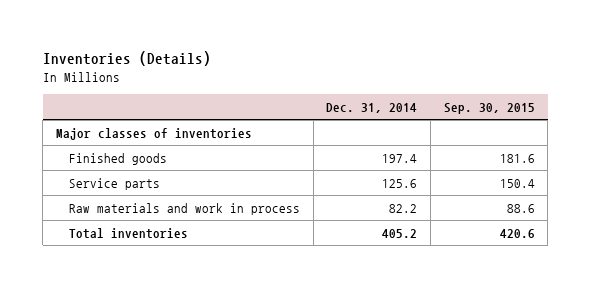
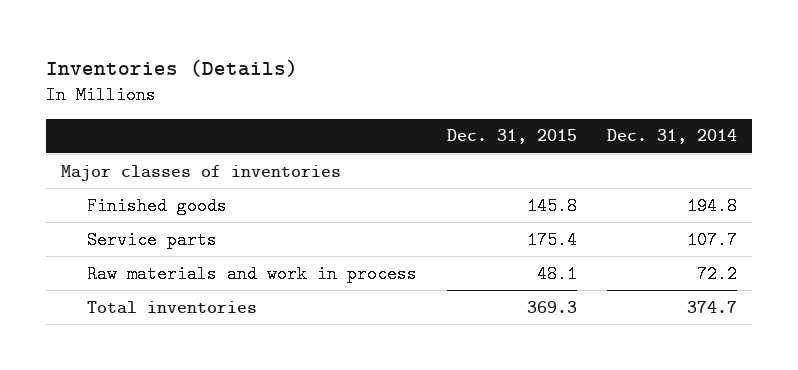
[443,102,535,114] Sep. 30, 2015 -> none
none -> [447,129,578,145] Dec. 31, 2015
[382,153,418,163] 197.4 -> [687,196,738,215] 194.8
[382,178,418,188] 125.6 -> [687,230,738,249] 107.7
[389,203,418,213] 82.2 -> [697,264,738,283] 72.2
[382,228,418,238] 405.2 -> [687,300,738,313] 374.7

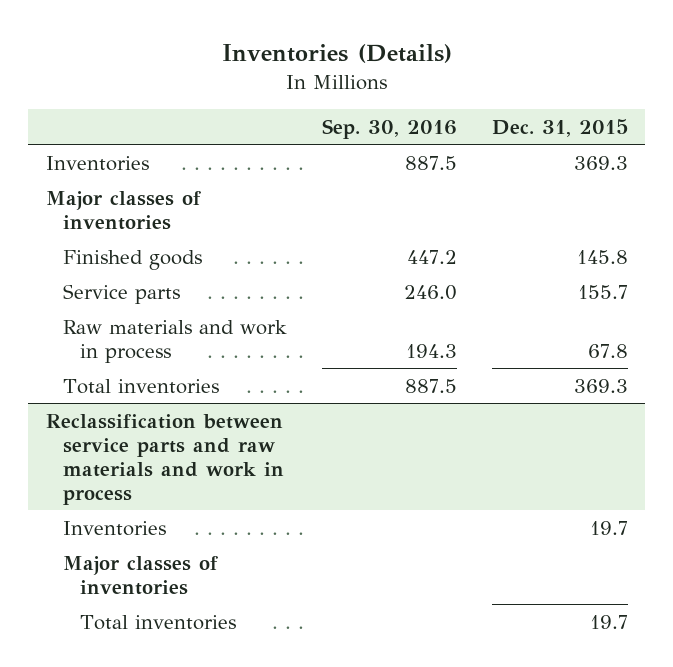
[607,129,738,145] Dec. 31, 2014 -> none
none -> [321,119,457,140] Sep. 30, 2016
none -> [45,155,149,171] Inventories
[527,230,578,249] 175.4 -> [577,284,628,299] 155.7
[537,264,578,283] 48.1 -> [587,343,628,358] 67.8
none -> [45,413,285,505] Reclassification between service parts and raw materials and work in process
none -> [63,520,167,536] Inventories
none -> [63,555,219,595] Major classes of inventories
none -> [80,614,237,630] Total inventories

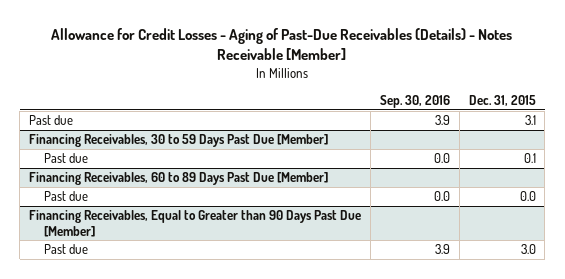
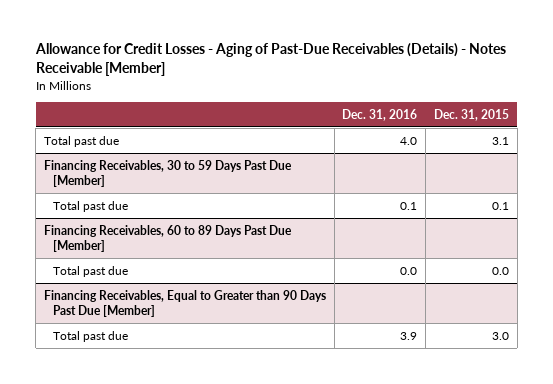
[379,95,450,109] Sep. 30, 2016 -> none
none -> [342,108,418,121] Dec. 31, 2016
[29,115,74,126] Past due -> [43,135,119,147] Total past due
[43,153,88,164] Past due -> [53,200,129,212] Total past due
[43,191,88,202] Past due -> [53,265,129,277] Total past due
[43,244,88,255] Past due -> [53,330,129,342] Total past due

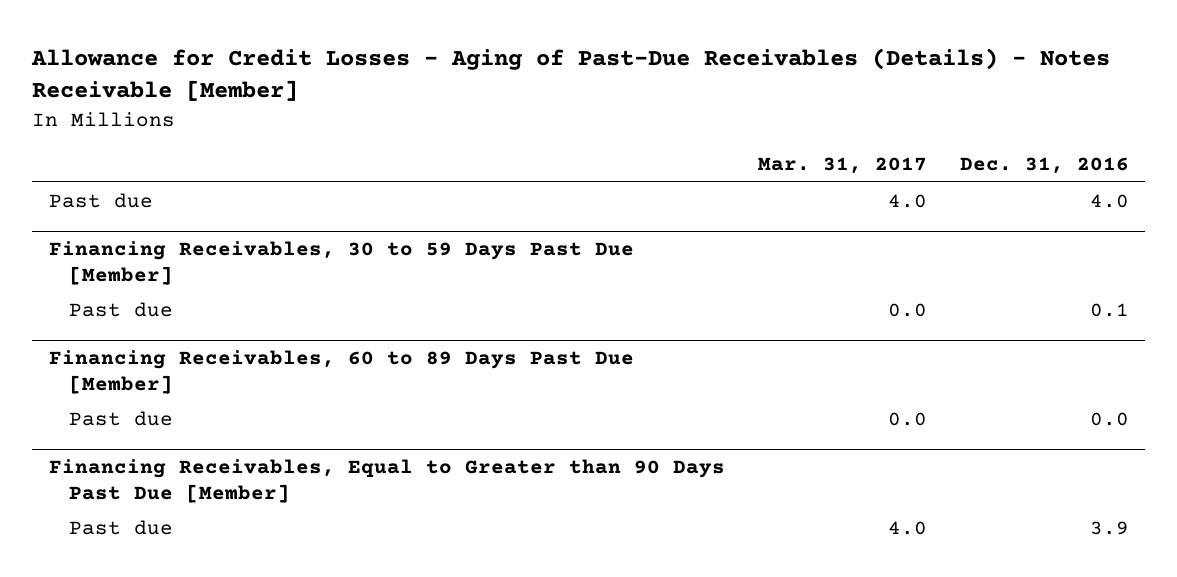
[433,108,509,121] Dec. 31, 2015 -> none
none -> [757,157,927,175] Mar. 31, 2017
[43,135,119,147] Total past due -> [48,192,153,208] Past due
[53,200,129,212] Total past due -> [68,301,173,317] Past due
[53,265,129,277] Total past due -> [68,410,173,426] Past due
[53,330,129,342] Total past due -> [68,519,173,535] Past due

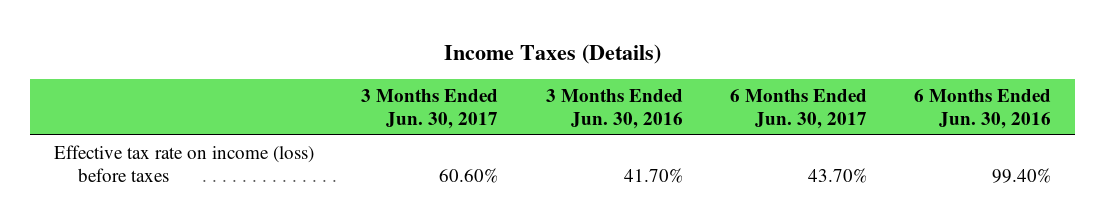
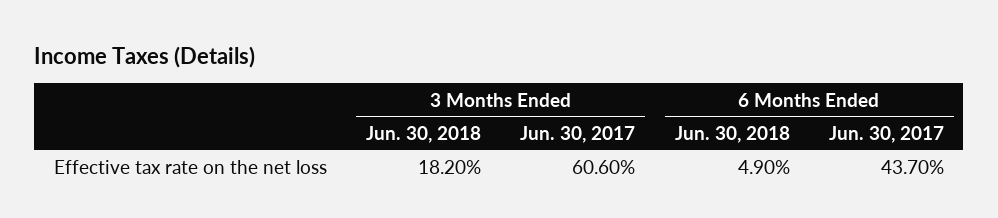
[545,88,683,129] 3 Months Ended Jun. 30, 2016 -> none
[914,88,1052,129] 6 Months Ended Jun. 30, 2016 -> none
none -> [366,125,482,143] Jun. 30, 2018
none -> [674,125,790,143] Jun. 30, 2018
[53,144,314,182] Effective tax rate on income (loss) before taxes -> [53,160,327,175] Effective tax rate on the net loss

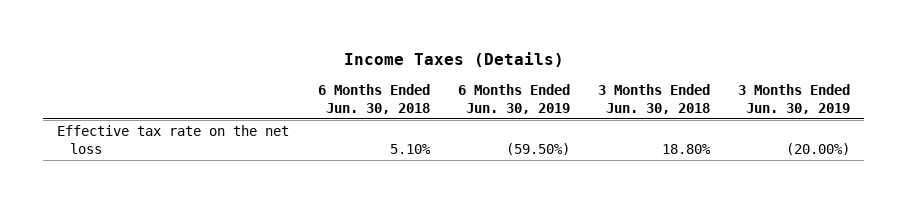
[520,125,636,143] Jun. 30, 2017 -> none
[828,125,944,143] Jun. 30, 2017 -> none
none -> [457,84,570,114] 6 Months Ended Jun. 30, 2019
none -> [737,84,850,114] 3 Months Ended Jun. 30, 2019
[418,160,482,175] 18.20% -> [661,143,711,154] 18.80%
[737,160,790,175] 4.90% -> [389,143,431,154] 5.10%

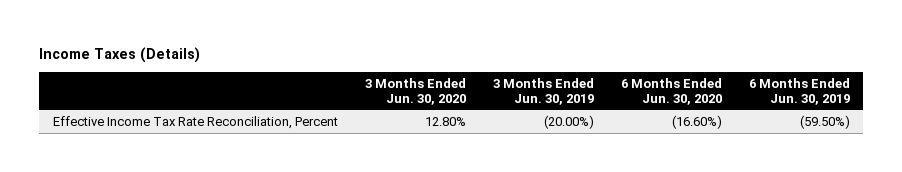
[317,84,430,114] 6 Months Ended Jun. 30, 2018 -> none
[597,84,710,114] 3 Months Ended Jun. 30, 2018 -> none
none -> [364,77,466,105] 3 Months Ended Jun. 30, 2020
none -> [620,77,722,105] 6 Months Ended Jun. 30, 2020
[57,125,290,154] Effective tax rate on the net loss -> [52,115,338,129] Effective Income Tax Rate Reconciliation, Percent

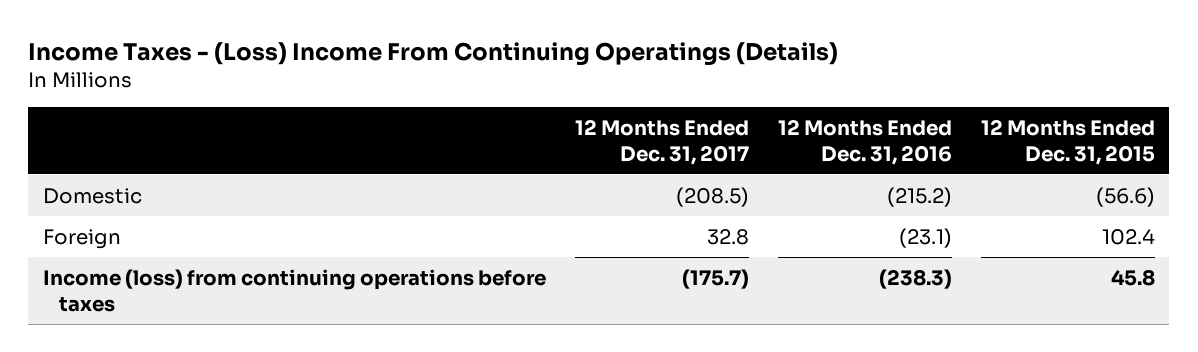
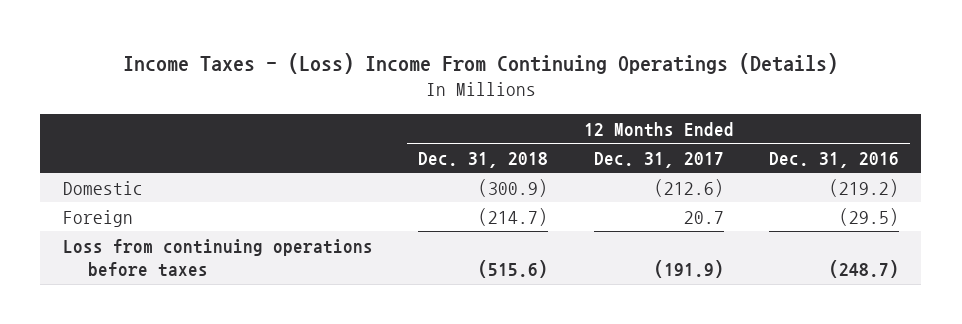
[980,118,1155,165] 12 Months Ended Dec. 31, 2015 -> none
none -> [418,151,549,168] Dec. 31, 2018
[675,187,749,208] (208.5) -> [653,178,724,197] (212.6)
[886,187,952,208] (215.2) -> [828,178,899,197] (219.2)
[706,229,749,246] 32.8 -> [683,210,724,224] 20.7
[898,228,952,249] (23.1) -> [838,207,899,226] (29.5)
[42,269,546,312] Income (loss) from continuing operations before taxes -> [63,238,374,278] Loss from continuing operations before taxes
[681,269,749,290] (175.7) -> [653,260,724,279] (191.9)
[878,269,952,290] (238.3) -> [828,260,899,279] (248.7)

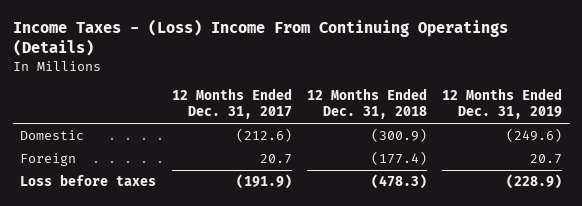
[768,151,899,168] Dec. 31, 2016 -> none
none -> [442,87,563,119] 12 Months Ended Dec. 31, 2019
[478,207,549,226] (214.7) -> [370,151,427,166] (177.4)
[63,238,374,278] Loss from continuing operations before taxes -> [20,174,157,187] Loss before taxes
[478,260,549,279] (515.6) -> [370,174,427,190] (478.3)

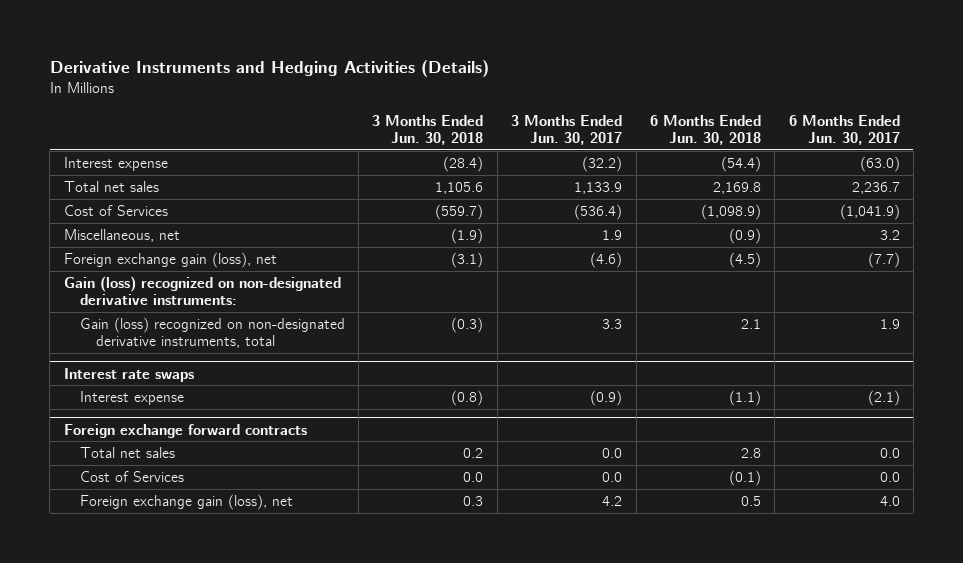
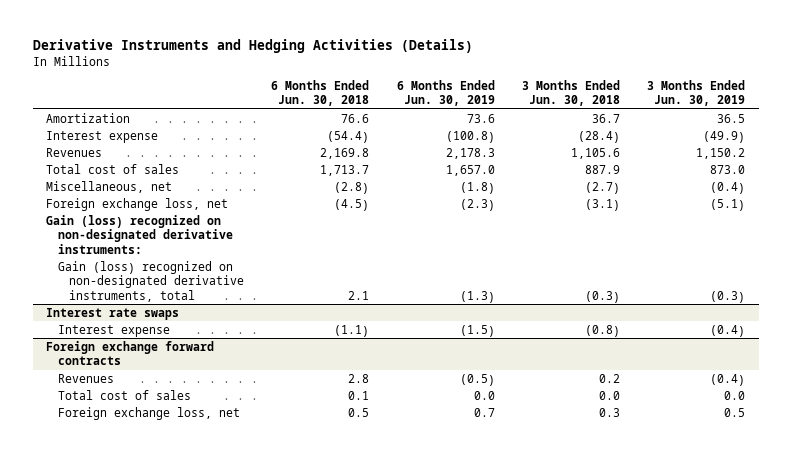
[511,114,623,145] 3 Months Ended Jun. 30, 2017 -> none
[788,114,900,145] 6 Months Ended Jun. 30, 2017 -> none
none -> [396,79,495,107] 6 Months Ended Jun. 30, 2019
none -> [647,79,746,107] 3 Months Ended Jun. 30, 2019
none -> [46,112,131,123] Amortization
[63,205,168,217] Cost of Services -> none
[63,181,159,193] Total net sales -> [46,147,103,157] Revenues
none -> [46,163,180,174] Total cost of sales
[451,228,484,245] (1.9) -> [584,181,620,194] (2.7)
[728,228,761,245] (0.9) -> [334,181,370,194] (2.8)
[63,252,277,269] Foreign exchange gain (loss), net -> [46,197,229,211] Foreign exchange loss, net
[79,471,184,483] Cost of Services -> none
[79,447,175,459] Total net sales -> [57,373,114,383] Revenues
none -> [57,389,191,400] Total cost of sales
[79,494,293,511] Foreign exchange gain (loss), net -> [57,406,240,420] Foreign exchange loss, net

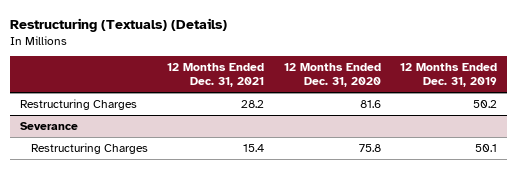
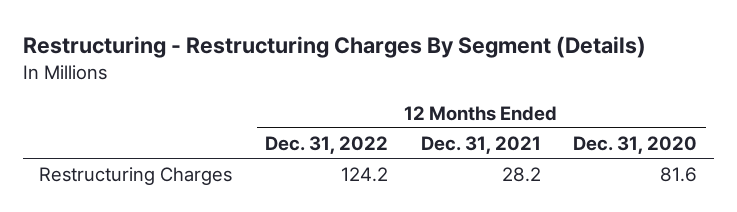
[10,17,228,32] Restructuring (Textuals) (Details) -> [22,35,646,58] Restructuring - Restructuring Charges By Segment (Details)
[400,63,498,88] 12 Months Ended Dec. 31, 2019 -> none
none -> [264,135,388,154] Dec. 31, 2022
[20,121,79,130] Severance -> none
[30,142,148,154] Restructuring Charges -> none

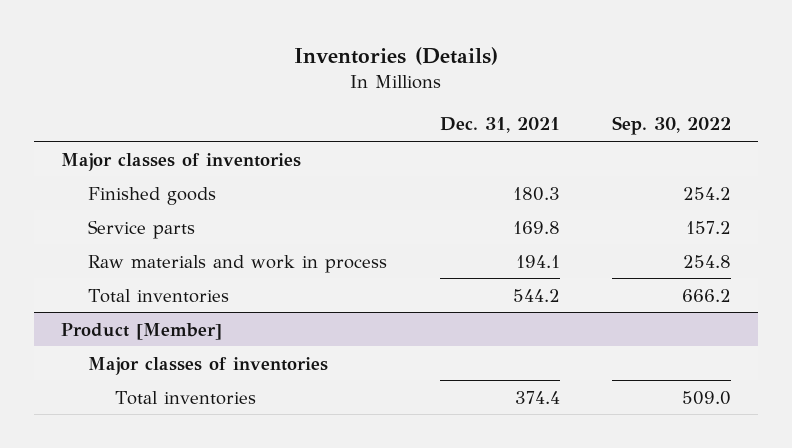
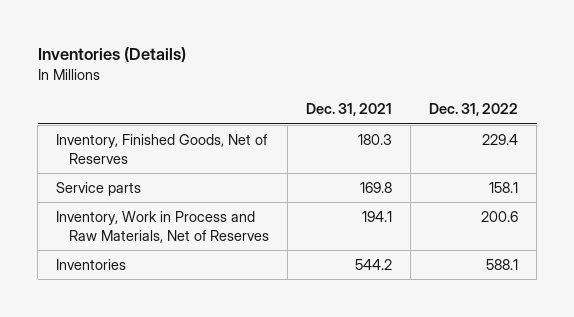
[612,116,732,136] Sep. 30, 2022 -> none
none -> [429,103,519,117] Dec. 31, 2022
[60,152,301,171] Major classes of inventories -> none
[87,186,216,205] Finished goods -> [56,134,269,164] Inventory, Finished Goods, Net of Reserves
[60,322,222,340] Product [Member] -> none
[87,356,328,375] Major classes of inventories -> none
[115,390,257,405] Total inventories -> none
[87,254,387,273] Raw materials and work in process -> [56,211,270,243] Inventory, Work in Process and Raw Materials, Net of Reserves
[87,288,229,303] Total inventories -> [56,259,127,271] Inventories

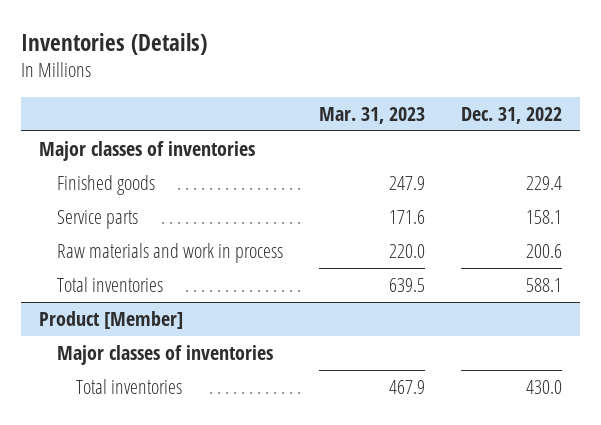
[306,103,393,117] Dec. 31, 2021 -> none
none -> [319,106,426,124] Mar. 31, 2023
none -> [38,140,255,161] Major classes of inventories
[56,134,269,164] Inventory, Finished Goods, Net of Reserves -> [57,174,156,195] Finished goods
[56,211,270,243] Inventory, Work in Process and Raw Materials, Net of Reserves -> [57,242,284,263] Raw materials and work in process
[56,259,127,271] Inventories -> [57,276,164,292] Total inventories
none -> [38,310,183,329] Product [Member]
none -> [57,344,274,365] Major classes of inventories
none -> [75,378,182,394] Total inventories

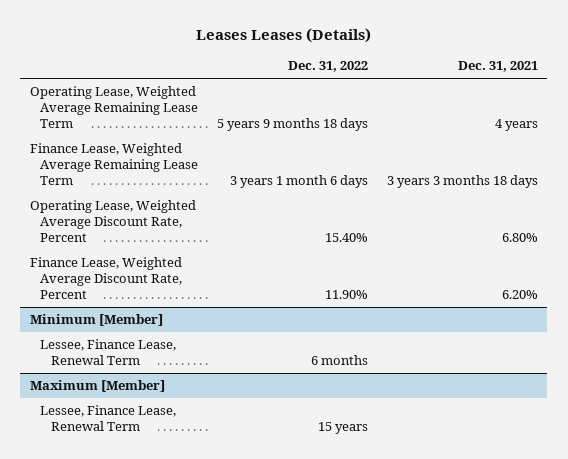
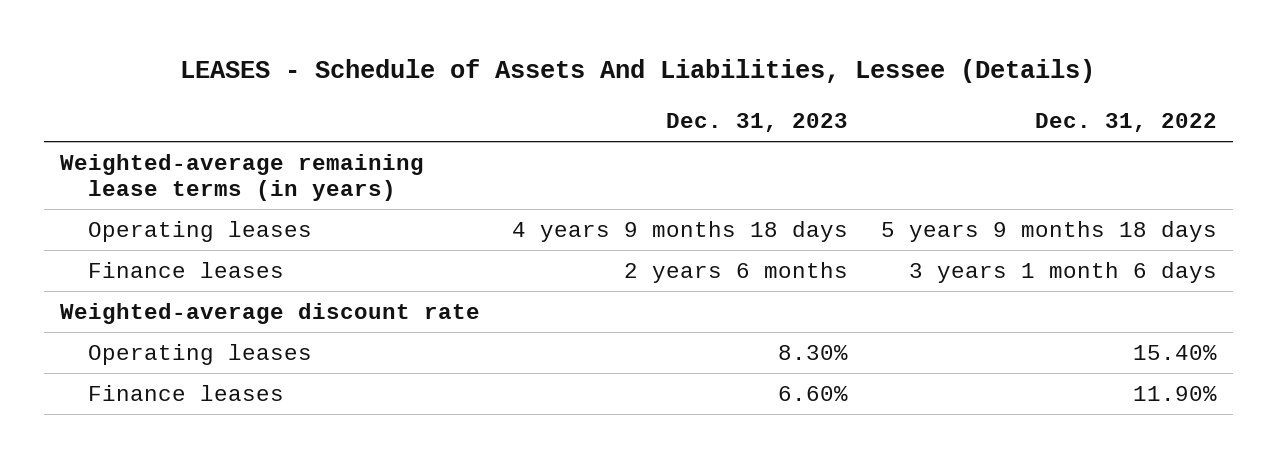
[195,28,371,44] Leases Leases (Details) -> [180,59,1096,84] LEASES - Schedule of Assets And Liabilities, Lessee (Details)
[457,61,538,73] Dec. 31, 2021 -> none
none -> [666,113,849,133] Dec. 31, 2023
[29,314,163,327] Minimum [Member] -> none
[40,339,177,366] Lessee, Finance Lease, Renewal Term -> none
[29,380,165,393] Maximum [Member] -> none
[40,405,177,432] Lessee, Finance Lease, Renewal Term -> none
none -> [59,153,424,201] Weighted-average remaining lease terms (in years)
[29,86,199,129] Operating Lease, Weighted Average Remaining Lease Term -> [88,220,313,242] Operating leases
[29,143,199,186] Finance Lease, Weighted Average Remaining Lease Term -> [88,261,285,278] Finance leases
none -> [59,302,480,324] Weighted-average discount rate
[29,200,196,243] Operating Lease, Weighted Average Discount Rate, Percent -> [88,343,313,365] Operating leases
[29,257,183,300] Finance Lease, Weighted Average Discount Rate, Percent -> [88,384,285,401] Finance leases

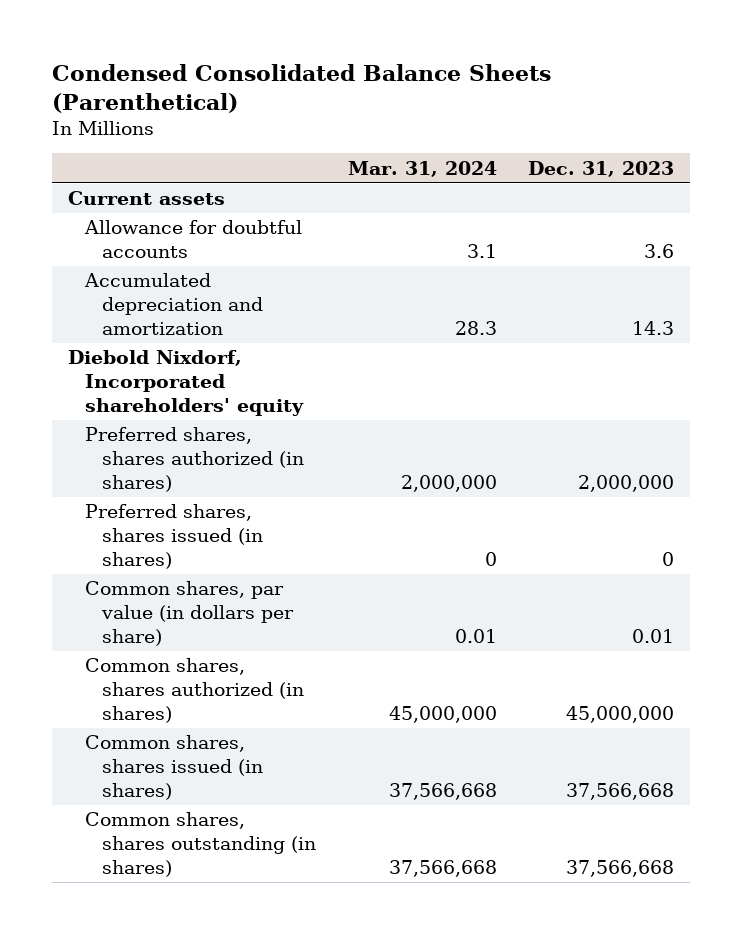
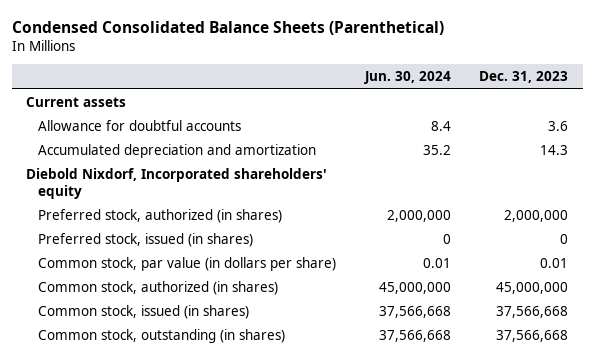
[347,160,497,177] Mar. 31, 2024 -> none
none -> [363,71,451,85] Jun. 30, 2024
[84,427,305,492] Preferred shares, shares authorized (in shares) -> [37,208,282,223] Preferred stock, authorized (in shares)
[84,504,264,569] Preferred shares, shares issued (in shares) -> [37,232,253,247] Preferred stock, issued (in shares)
[84,581,295,646] Common shares, par value (in dollars per share) -> [37,256,336,271] Common stock, par value (in dollars per share)
[84,658,305,723] Common shares, shares authorized (in shares) -> [37,280,278,295] Common stock, authorized (in shares)
[84,735,264,800] Common shares, shares issued (in shares) -> [37,304,249,319] Common stock, issued (in shares)
[84,812,317,877] Common shares, shares outstanding (in shares) -> [37,328,285,343] Common stock, outstanding (in shares)

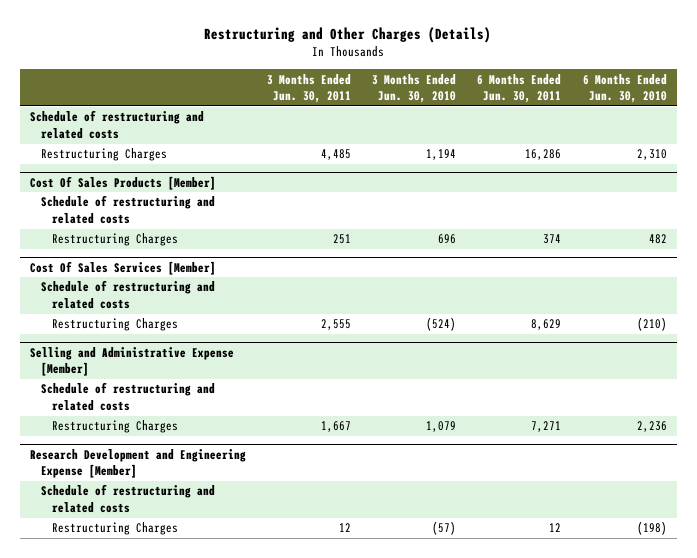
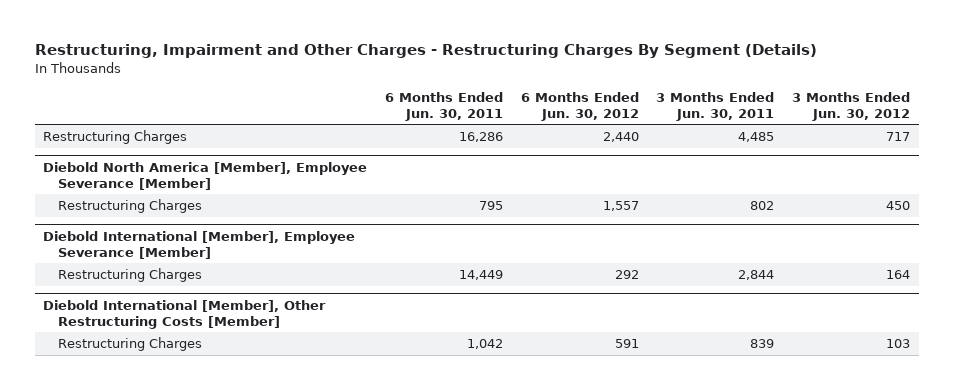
[204,27,492,44] Restructuring and Other Charges (Details) -> [34,43,817,58] Restructuring, Impairment and Other Charges - Restructuring Charges By Segment (Details)
[372,73,457,104] 3 Months Ended Jun. 30, 2010 -> none
[582,73,667,104] 6 Months Ended Jun. 30, 2010 -> none
none -> [520,91,639,121] 6 Months Ended Jun. 30, 2012
none -> [791,91,910,121] 3 Months Ended Jun. 30, 2012
[30,110,205,139] Schedule of restructuring and related costs -> none
[30,175,217,190] Cost Of Sales Products [Member] -> none
[40,195,215,224] Schedule of restructuring and related costs -> none
[30,260,217,275] Cost Of Sales Services [Member] -> none
[40,280,215,309] Schedule of restructuring and related costs -> none
[30,346,235,377] Selling and Administrative Expense [Member] -> none
[40,382,215,411] Schedule of restructuring and related costs -> none
[30,448,247,479] Research Development and Engineering Expense [Member] -> none
[40,484,215,513] Schedule of restructuring and related costs -> none
[51,522,178,536] Restructuring Charges -> none
none -> [43,162,368,190] Diebold North America [Member], Employee Severance [Member]
[333,234,352,245] 251 -> [750,201,775,211] 802
[543,234,562,245] 374 -> [479,201,504,211] 795
none -> [43,231,356,259] Diebold International [Member], Employee Severance [Member]
[321,319,352,331] 2,555 -> [738,270,775,281] 2,844
[531,319,562,331] 8,629 -> [459,270,504,281] 14,449
none -> [43,300,327,329] Diebold International [Member], Other Restructuring Costs [Member]
[321,421,352,433] 1,667 -> [750,339,775,349] 839
[531,421,562,433] 7,271 -> [467,339,504,350] 1,042

